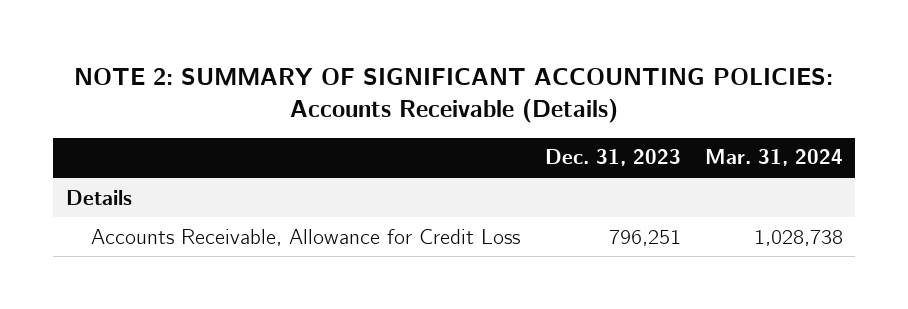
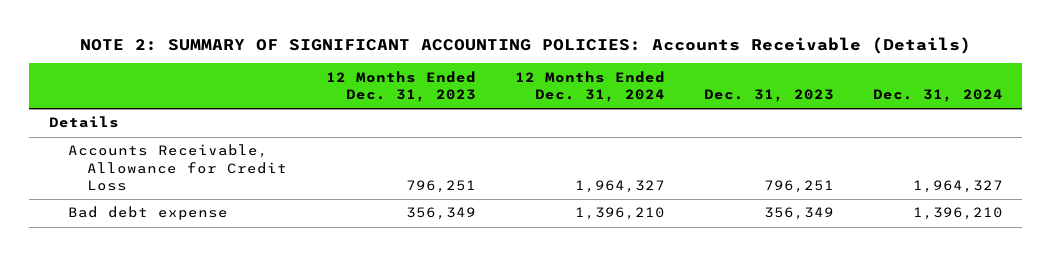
[704,149,843,167] Mar. 31, 2024 -> none
none -> [325,70,476,103] 12 Months Ended Dec. 31, 2023
none -> [514,70,665,103] 12 Months Ended Dec. 31, 2024
none -> [872,89,1003,103] Dec. 31, 2024
none -> [67,206,228,221] Bad debt expense

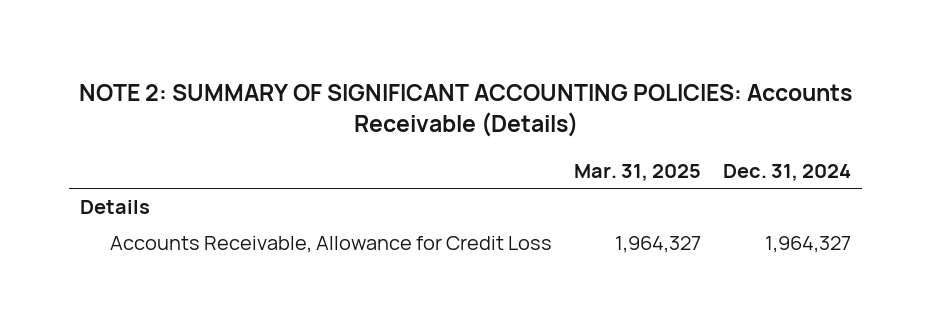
[325,70,476,103] 12 Months Ended Dec. 31, 2023 -> none
[514,70,665,103] 12 Months Ended Dec. 31, 2024 -> none
[703,89,834,103] Dec. 31, 2023 -> none
none -> [574,163,702,181] Mar. 31, 2025
[67,206,228,221] Bad debt expense -> none

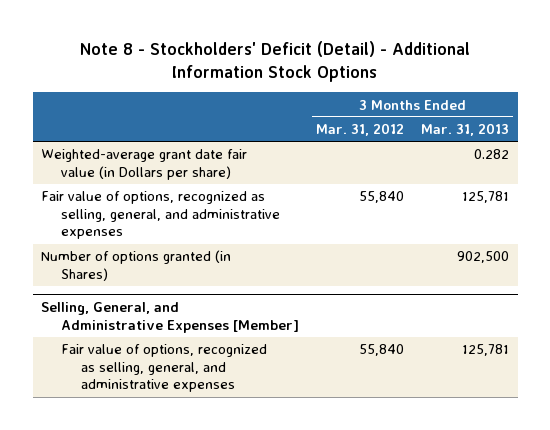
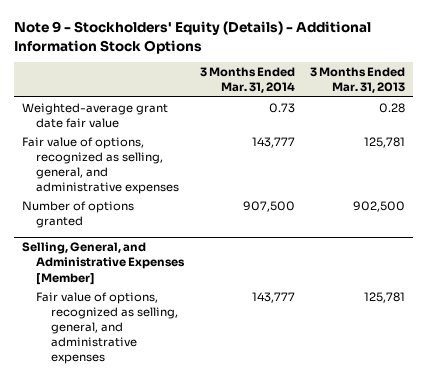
[80,41,471,82] Note 8 - Stockholders' Deficit (Detail) - Additional Information Stock Options -> [14,21,372,54] Note 9 - Stockholders' Equity (Details) - Additional Information Stock Options
[316,123,405,137] Mar. 31, 2012 -> none
none -> [199,67,295,94] 3 Months Ended Mar. 31, 2014
[41,149,248,180] Weighted-average grant date fair value (in Dollars per share) -> [21,102,168,128] Weighted-average grant date fair value
[474,149,510,160] 0.282 -> [379,102,406,113] 0.28
[41,250,232,281] Number of options granted (in Shares) -> [21,200,134,228] Number of options granted

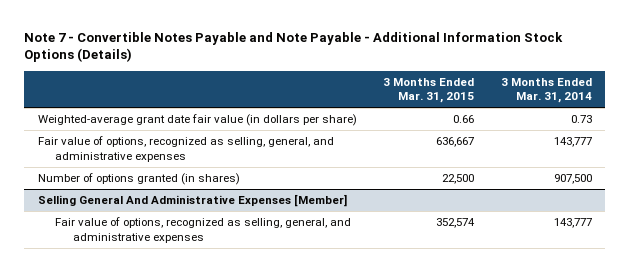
[14,21,372,54] Note 9 - Stockholders' Equity (Details) - Additional Information Stock Options -> [24,31,564,63] Note 7 - Convertible Notes Payable and Note Payable - Additional Information Stock Options (Details)
[310,67,406,94] 3 Months Ended Mar. 31, 2013 -> none
none -> [383,77,475,104] 3 Months Ended Mar. 31, 2015
[21,102,168,128] Weighted-average grant date fair value -> [37,114,357,127] Weighted-average grant date fair value (in dollars per share)
[21,200,134,228] Number of options granted -> [37,173,240,186] Number of options granted (in shares)
[21,242,186,285] Selling, General, and Administrative Expenses [Member] -> [37,194,347,208] Selling General And Administrative Expenses [Member]

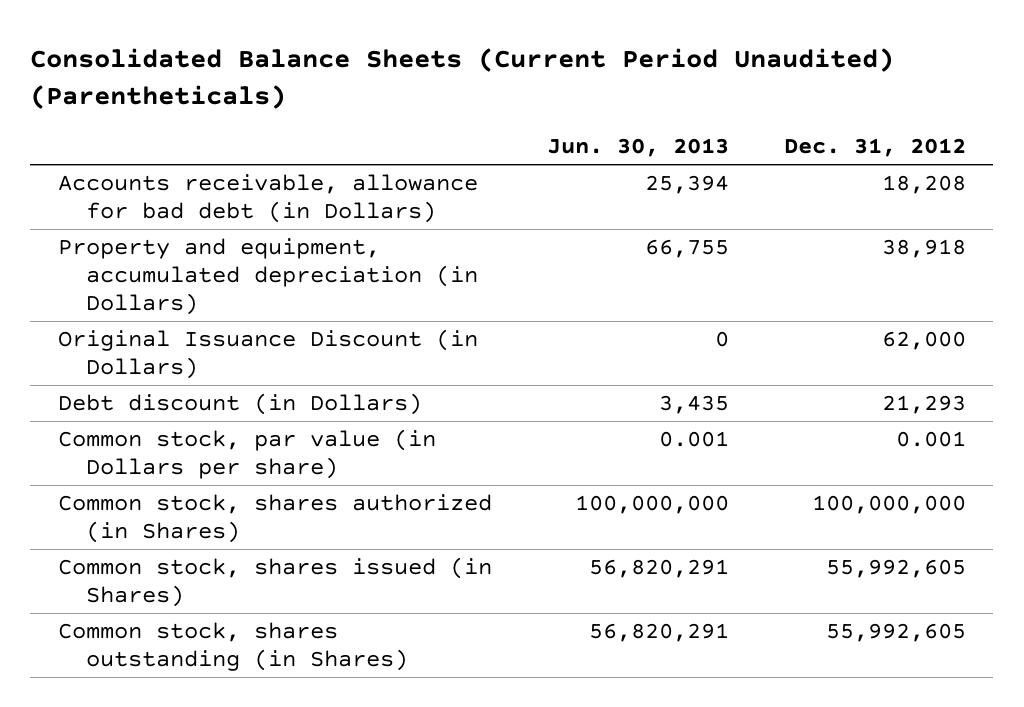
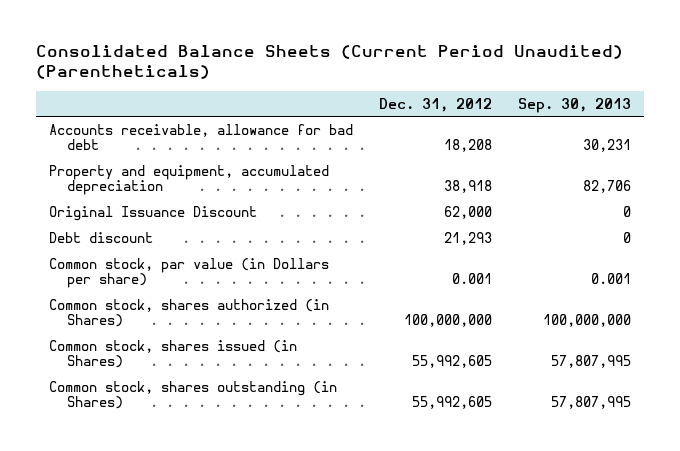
[546,138,729,158] Jun. 30, 2013 -> none
none -> [518,97,632,113] Sep. 30, 2013
[57,173,478,223] Accounts receivable, allowance for bad debt (in Dollars) -> [49,123,354,151] Accounts receivable, allowance for bad debt
[57,237,479,315] Property and equipment, accumulated depreciation (in Dollars) -> [49,164,330,196] Property and equipment, accumulated depreciation
[57,328,478,379] Original Issuance Discount (in Dollars) -> [49,205,258,221] Original Issuance Discount
[57,392,422,415] Debt discount (in Dollars) -> [49,231,154,243] Debt discount

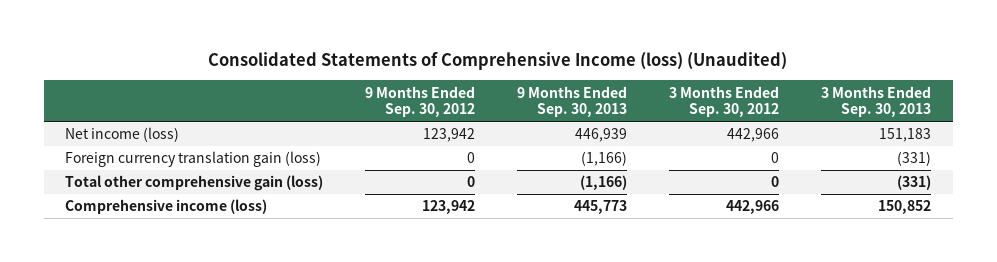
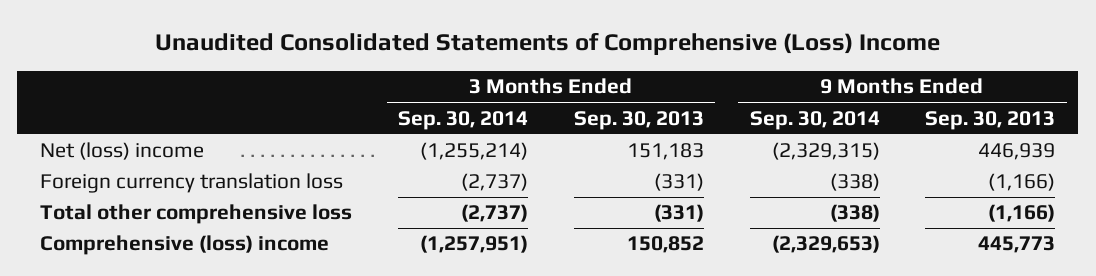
[208,52,788,71] Consolidated Statements of Comprehensive Income (loss) (Unaudited) -> [154,31,940,55] Unaudited Consolidated Statements of Comprehensive (Loss) Income
[365,85,476,118] 9 Months Ended Sep. 30, 2012 -> none
[669,85,780,118] 3 Months Ended Sep. 30, 2012 -> none
none -> [398,110,529,130] Sep. 30, 2014
none -> [749,110,880,130] Sep. 30, 2014
[65,127,180,143] Net income (loss) -> [40,142,205,161] Net (loss) income
[65,151,322,168] Foreign currency translation gain (loss) -> [40,173,344,194] Foreign currency translation loss
[65,175,324,192] Total other comprehensive gain (loss) -> [40,204,353,225] Total other comprehensive loss
[65,199,268,215] Comprehensive income (loss) -> [40,235,330,256] Comprehensive (loss) income

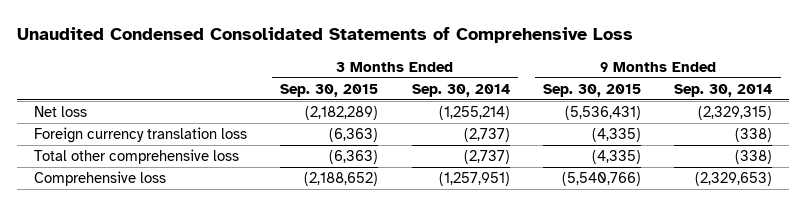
[154,31,940,55] Unaudited Consolidated Statements of Comprehensive (Loss) Income -> [16,27,633,44] Unaudited Condensed Consolidated Statements of Comprehensive Loss
[573,110,704,130] Sep. 30, 2013 -> none
[925,110,1056,130] Sep. 30, 2013 -> none
none -> [280,83,379,97] Sep. 30, 2015
none -> [542,83,641,97] Sep. 30, 2015
[40,142,205,161] Net (loss) income -> [33,106,87,118] Net loss
[40,235,330,256] Comprehensive (loss) income -> [33,171,166,187] Comprehensive loss

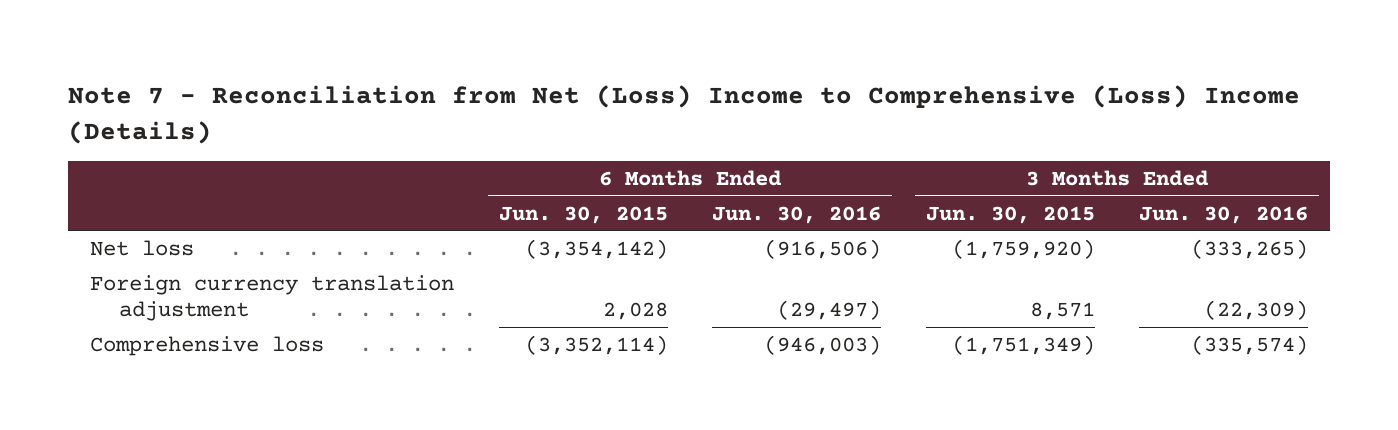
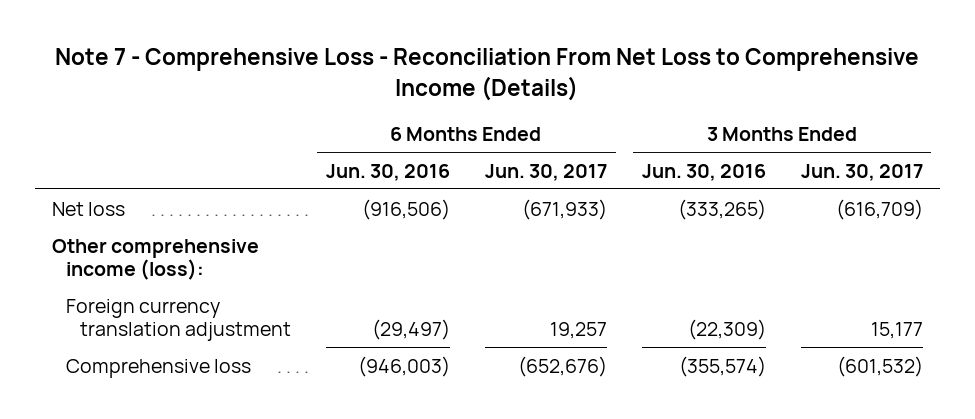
[67,85,1300,144] Note 7 - Reconciliation from Net (Loss) Income to Comprehensive (Loss) Income (Details) -> [55,48,920,101] Note 7 - Comprehensive Loss - Reconciliation From Net Loss to Comprehensive Income (Details)
[498,205,668,224] Jun. 30, 2015 -> none
[925,205,1095,224] Jun. 30, 2015 -> none
none -> [484,163,607,181] Jun. 30, 2017
none -> [800,163,923,181] Jun. 30, 2017
none -> [51,238,259,280] Other comprehensive income (loss):
[1191,334,1309,355] (335,574) -> [678,355,766,377] (355,574)

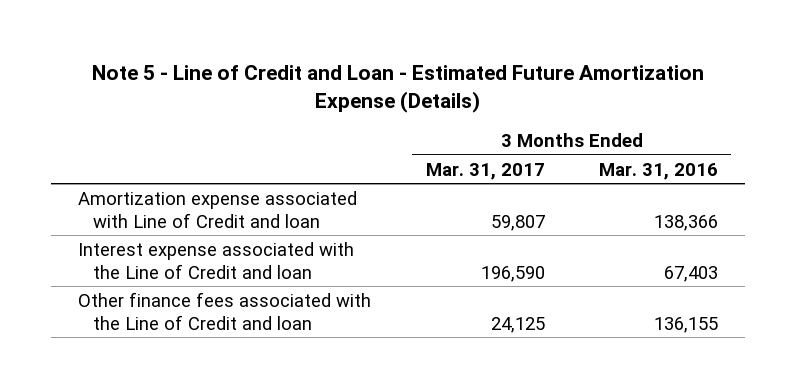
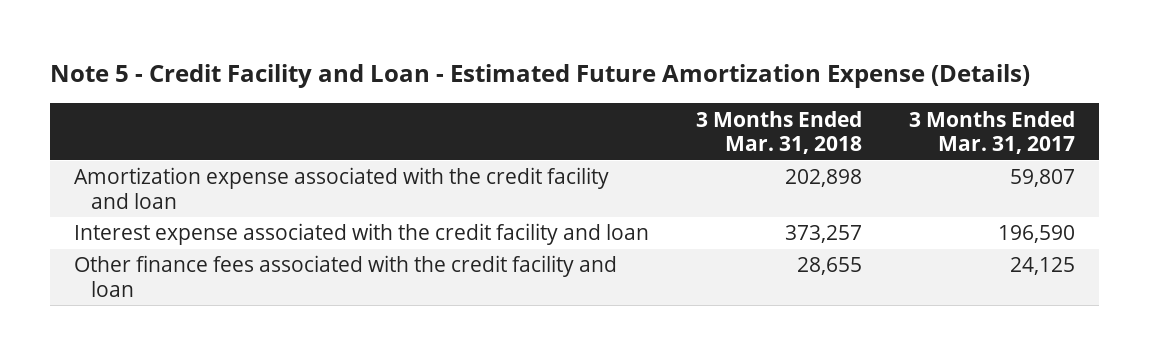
[92,64,705,114] Note 5 - Line of Credit and Loan - Estimated Future Amortization Expense (Details) -> [50,64,1031,89] Note 5 - Credit Facility and Loan - Estimated Future Amortization Expense (Details)
[598,162,718,180] Mar. 31, 2016 -> none
none -> [696,110,863,155] 3 Months Ended Mar. 31, 2018
[78,190,358,228] Amortization expense associated with Line of Credit and loan -> [73,167,609,209] Amortization expense associated with the credit facility and loan
[78,241,355,279] Interest expense associated with the Line of Credit and loan -> [73,223,649,246] Interest expense associated with the credit facility and loan
[78,291,372,330] Other finance fees associated with the Line of Credit and loan -> [73,255,617,297] Other finance fees associated with the credit facility and loan

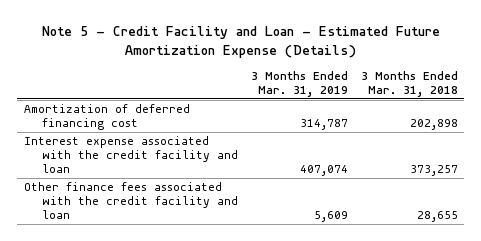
[909,110,1076,155] 3 Months Ended Mar. 31, 2017 -> none
none -> [250,71,348,98] 3 Months Ended Mar. 31, 2019
[73,167,609,209] Amortization expense associated with the credit facility and loan -> [23,103,190,131] Amortization of deferred financing cost

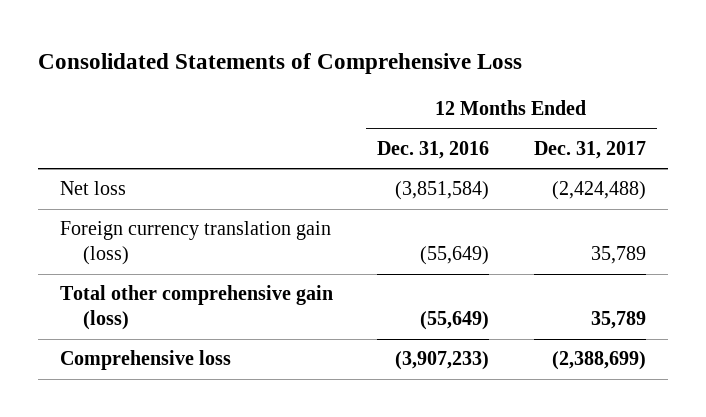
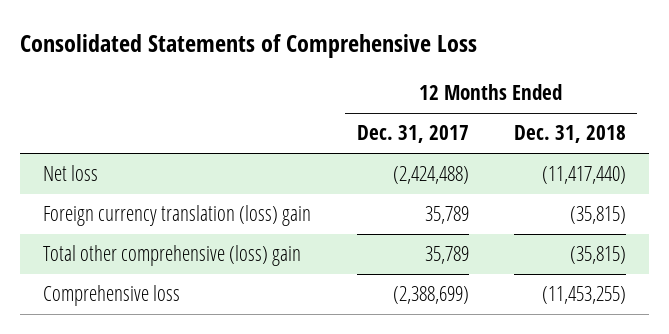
[377,140,490,159] Dec. 31, 2016 -> none
none -> [514,125,627,144] Dec. 31, 2018
[60,221,332,266] Foreign currency translation gain (loss) -> [43,205,312,227] Foreign currency translation (loss) gain
[60,285,334,331] Total other comprehensive gain (loss) -> [43,245,302,267] Total other comprehensive (loss) gain

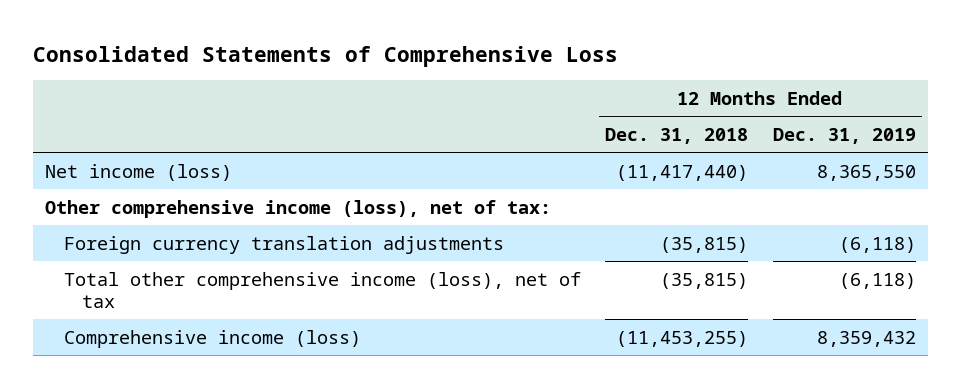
[356,125,469,144] Dec. 31, 2017 -> none
none -> [772,127,916,144] Dec. 31, 2019
[43,165,99,182] Net loss -> [45,163,233,181] Net income (loss)
none -> [45,199,552,218] Other comprehensive income (loss), net of tax:
[43,205,312,227] Foreign currency translation (loss) gain -> [63,235,504,254] Foreign currency translation adjustments
[43,245,302,267] Total other comprehensive (loss) gain -> [63,271,581,308] Total other comprehensive income (loss), net of tax
[43,285,181,307] Comprehensive loss -> [63,329,361,348] Comprehensive income (loss)

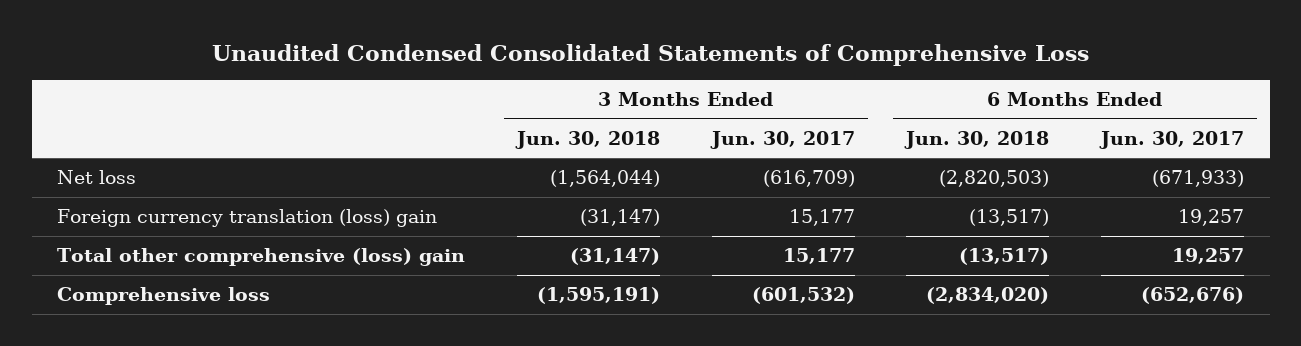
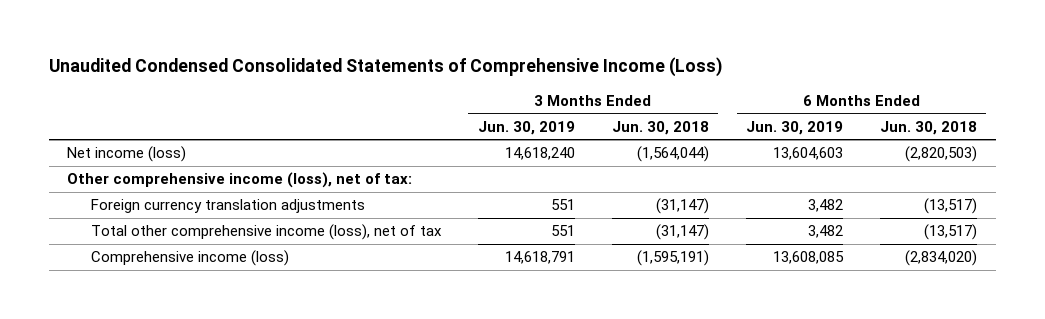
[211,44,1089,67] Unaudited Condensed Consolidated Statements of Comprehensive Loss -> [48,57,722,78] Unaudited Condensed Consolidated Statements of Comprehensive Income (Loss)
[709,130,855,149] Jun. 30, 2017 -> none
[1099,130,1245,149] Jun. 30, 2017 -> none
none -> [477,120,575,135] Jun. 30, 2019
none -> [746,120,844,135] Jun. 30, 2019
[57,170,137,185] Net loss -> [67,146,187,163] Net income (loss)
none -> [67,172,413,189] Other comprehensive income (loss), net of tax:
[57,209,438,228] Foreign currency translation (loss) gain -> [90,199,365,214] Foreign currency translation adjustments
[57,248,466,267] Total other comprehensive (loss) gain -> [90,224,442,241] Total other comprehensive income (loss), net of tax
[57,287,271,306] Comprehensive loss -> [90,250,289,267] Comprehensive income (loss)

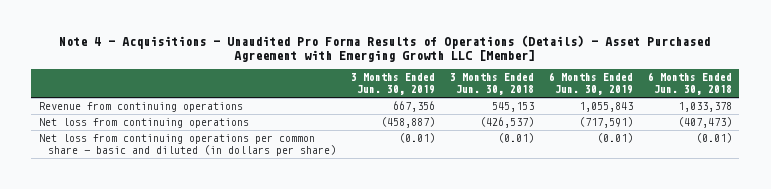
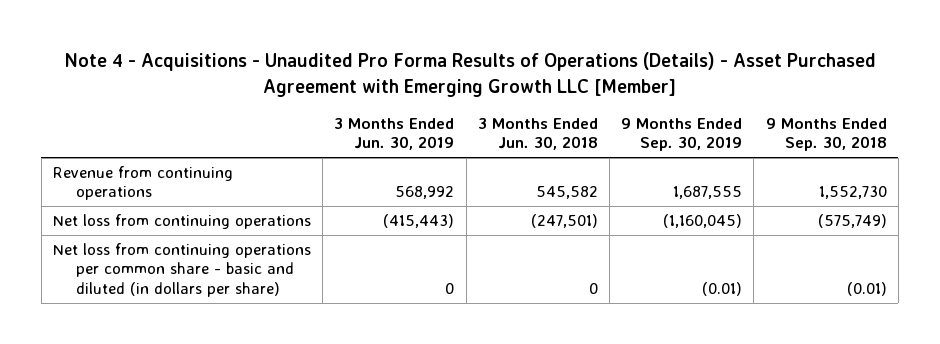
[548,72,633,96] 6 Months Ended Jun. 30, 2019 -> none
[647,72,732,96] 6 Months Ended Jun. 30, 2018 -> none
none -> [621,118,743,152] 9 Months Ended Sep. 30, 2019
none -> [765,118,887,152] 9 Months Ended Sep. 30, 2018
[392,101,435,113] 667,356 -> [395,186,455,200] 568,992
[491,102,534,113] 545,153 -> [535,186,598,200] 545,582
[380,117,435,129] (458,887) -> [383,214,455,229] (415,443)
[479,117,534,129] (426,537) -> [530,214,598,229] (247,501)
[398,133,435,144] (0.01) -> [445,282,455,294] 0
[497,133,534,144] (0.01) -> [588,282,598,294] 0

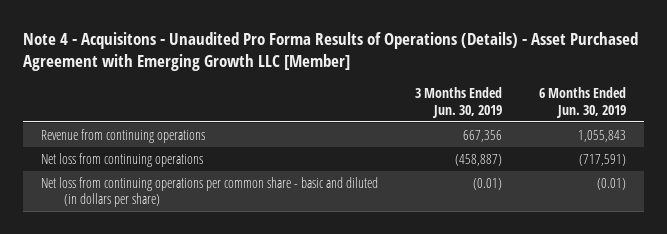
[63,51,876,97] Note 4 - Acquisitions - Unaudited Pro Forma Results of Operations (Details) - Asset Purchased Agreement with Emerging Growth LLC [Member] -> [23,32,639,72] Note 4 - Acquisitons - Unaudited Pro Forma Results of Operations (Details) - Asset Purchased Agreement with Emerging Growth LLC [Member]
[477,118,598,151] 3 Months Ended Jun. 30, 2018 -> none
[621,118,743,152] 9 Months Ended Sep. 30, 2019 -> none
[765,118,887,152] 9 Months Ended Sep. 30, 2018 -> none
none -> [538,87,626,118] 6 Months Ended Jun. 30, 2019
[395,186,455,200] 568,992 -> [463,129,503,142] 667,356
[383,214,455,229] (415,443) -> [455,153,503,166] (458,887)
[445,282,455,294] 0 -> [473,177,503,190] (0.01)

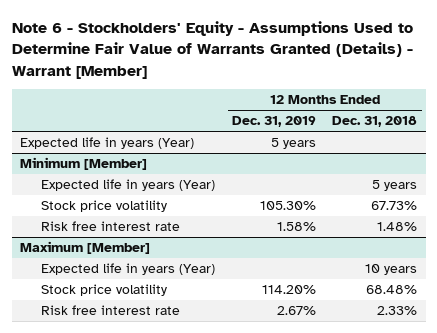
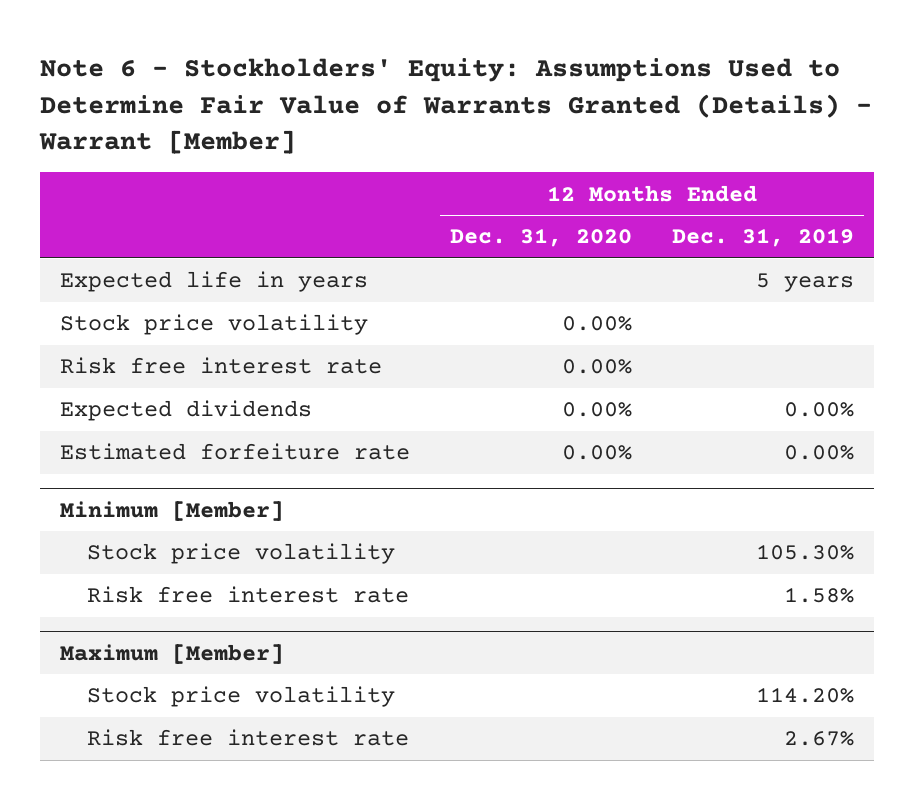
[11,20,413,79] Note 6 - Stockholders' Equity - Assumptions Used to Determine Fair Value of Warrants Granted (Details) - Warrant [Member] -> [39,58,873,155] Note 6 - Stockholders' Equity: Assumptions Used to Determine Fair Value of Warrants Granted (Details) - Warrant [Member]
[332,116,418,128] Dec. 31, 2018 -> none
none -> [450,228,633,248] Dec. 31, 2020
[19,137,194,150] Expected life in years (Year) -> [60,271,369,293] Expected life in years
none -> [60,314,369,336] Stock price volatility
none -> [60,357,383,375] Risk free interest rate
none -> [60,400,313,422] Expected dividends
none -> [60,443,411,461] Estimated forfeiture rate
[41,179,216,192] Expected life in years (Year) -> none
[41,263,216,276] Expected life in years (Year) -> none

